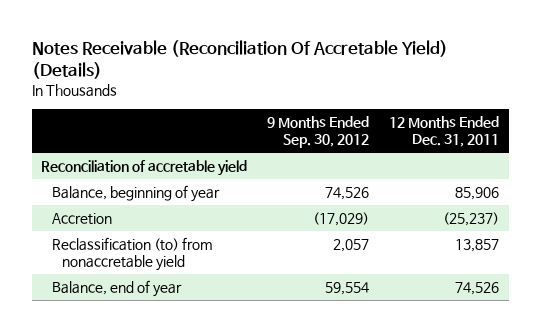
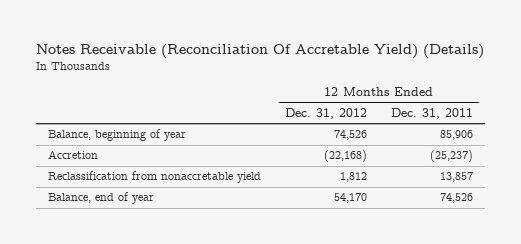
[267,116,370,149] 9 Months Ended Sep. 30, 2012 -> none
none -> [285,108,368,120] Dec. 31, 2012
[41,160,248,177] Reconciliation of accretable yield -> none
[51,237,212,272] Reclassification (to) from nonaccretable yield -> [47,171,261,184] Reclassification from nonaccretable yield

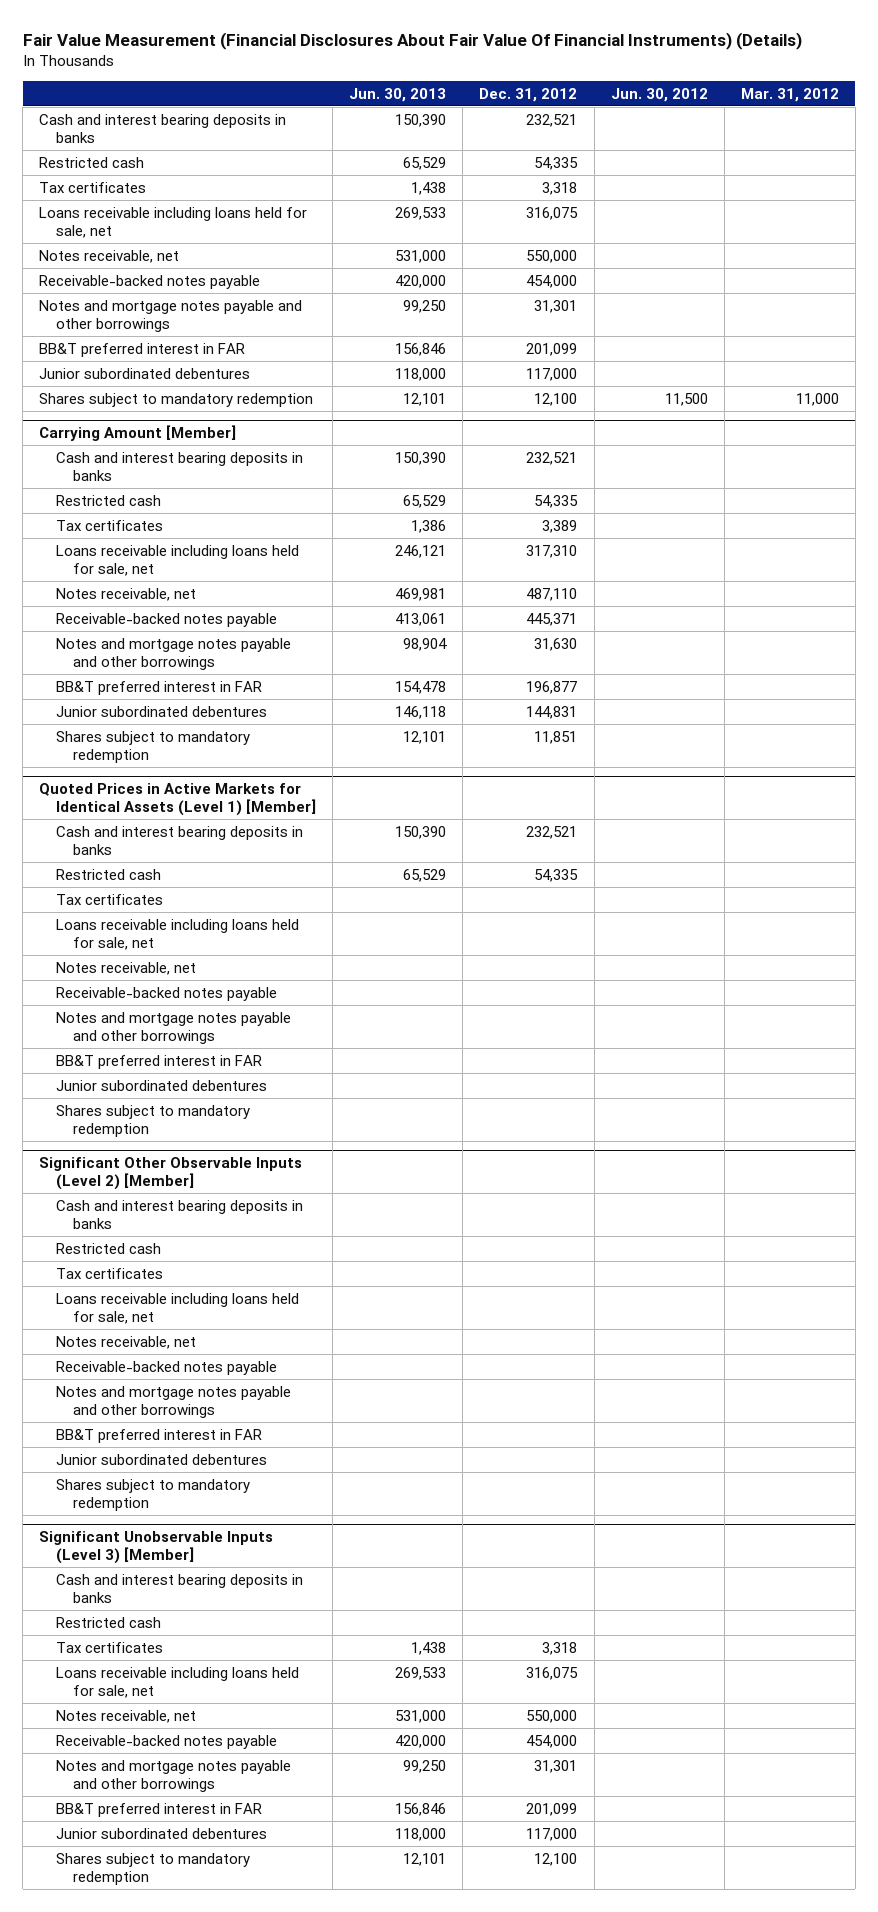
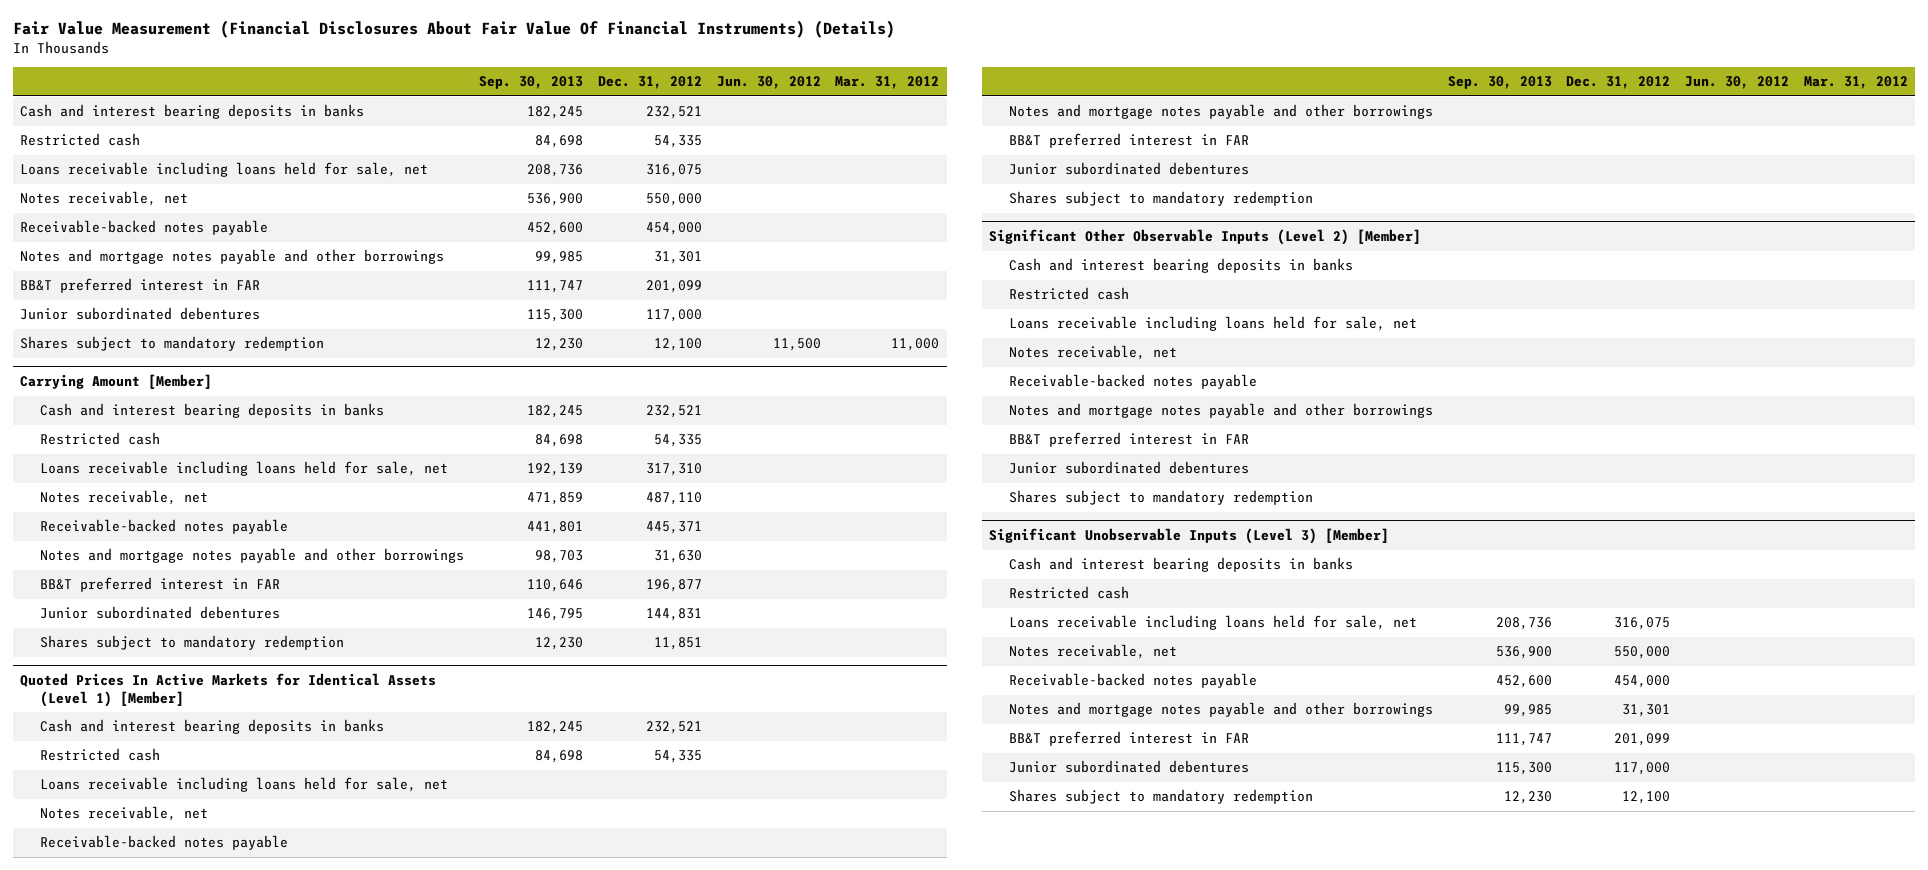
[349,87,447,102] Jun. 30, 2013 -> none
none -> [478,76,583,90] Sep. 30, 2013
[39,181,147,193] Tax certificates -> none
[56,519,164,531] Tax certificates -> none
[39,782,317,816] Quoted Prices in Active Markets for Identical Assets (Level 1) [Member] -> [20,673,437,708] Quoted Prices In Active Markets for Identical Assets (Level 1) [Member]
[56,893,164,905] Tax certificates -> none
[56,1267,164,1279] Tax certificates -> none
[56,1641,164,1653] Tax certificates -> none

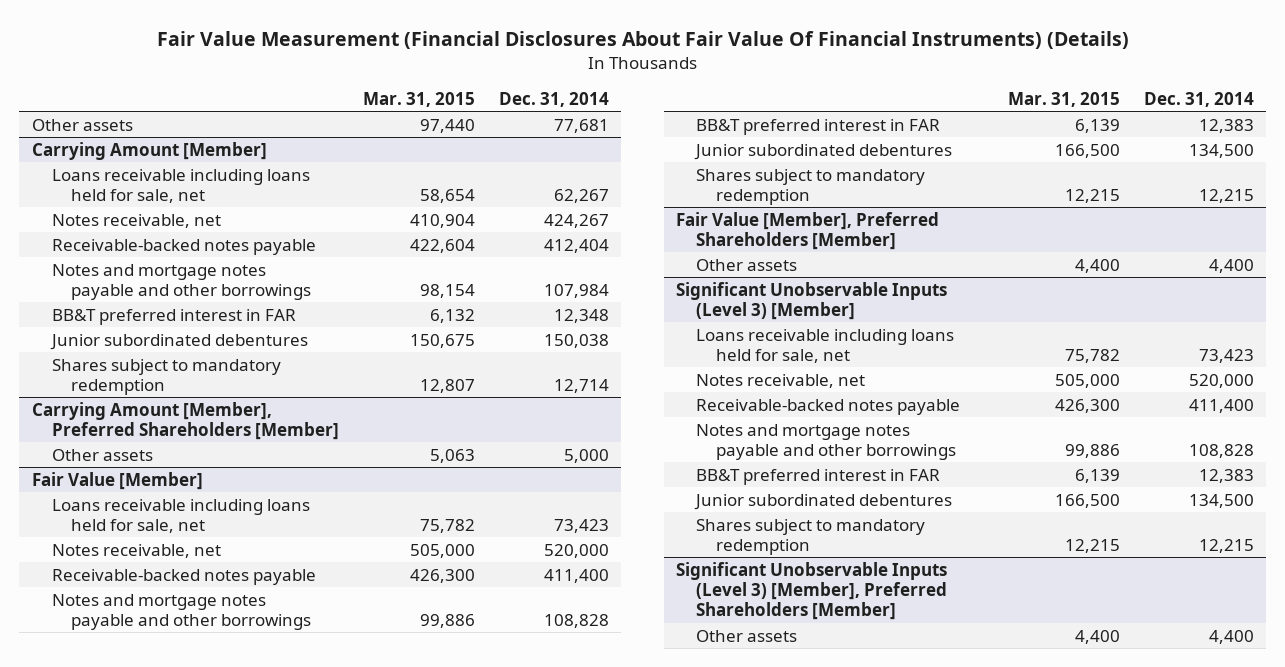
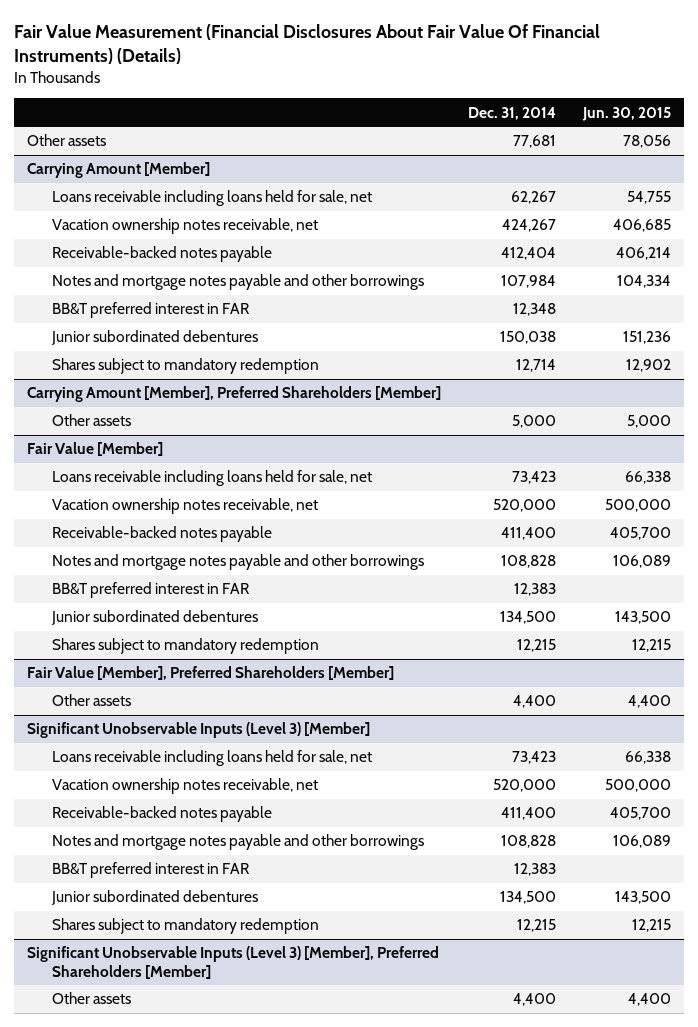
[362,91,475,107] Mar. 31, 2015 -> none
none -> [581,106,671,121] Jun. 30, 2015
[51,213,221,228] Notes receivable, net -> [51,218,318,235] Vacation ownership notes receivable, net
[51,543,221,558] Notes receivable, net -> [51,498,318,515] Vacation ownership notes receivable, net
[696,373,866,388] Notes receivable, net -> [51,778,318,795] Vacation ownership notes receivable, net

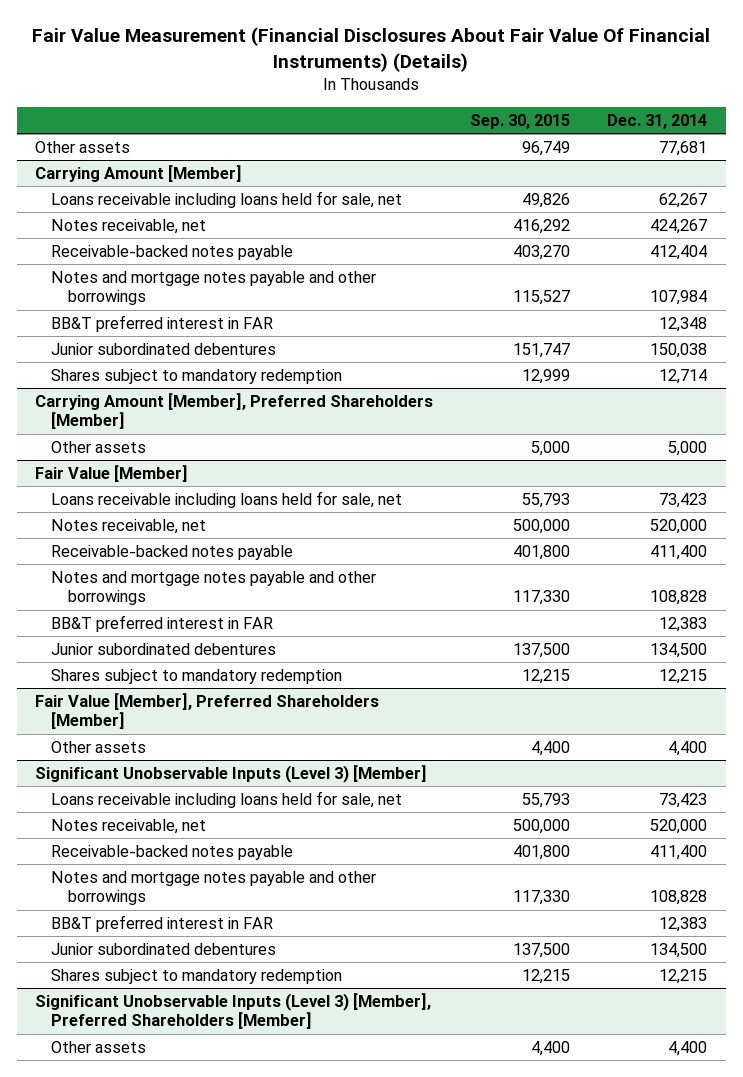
[581,106,671,121] Jun. 30, 2015 -> none
none -> [470,113,571,129] Sep. 30, 2015
[51,218,318,235] Vacation ownership notes receivable, net -> [51,219,207,235] Notes receivable, net
[51,498,318,515] Vacation ownership notes receivable, net -> [51,519,207,535] Notes receivable, net
[51,778,318,795] Vacation ownership notes receivable, net -> [51,819,207,835] Notes receivable, net

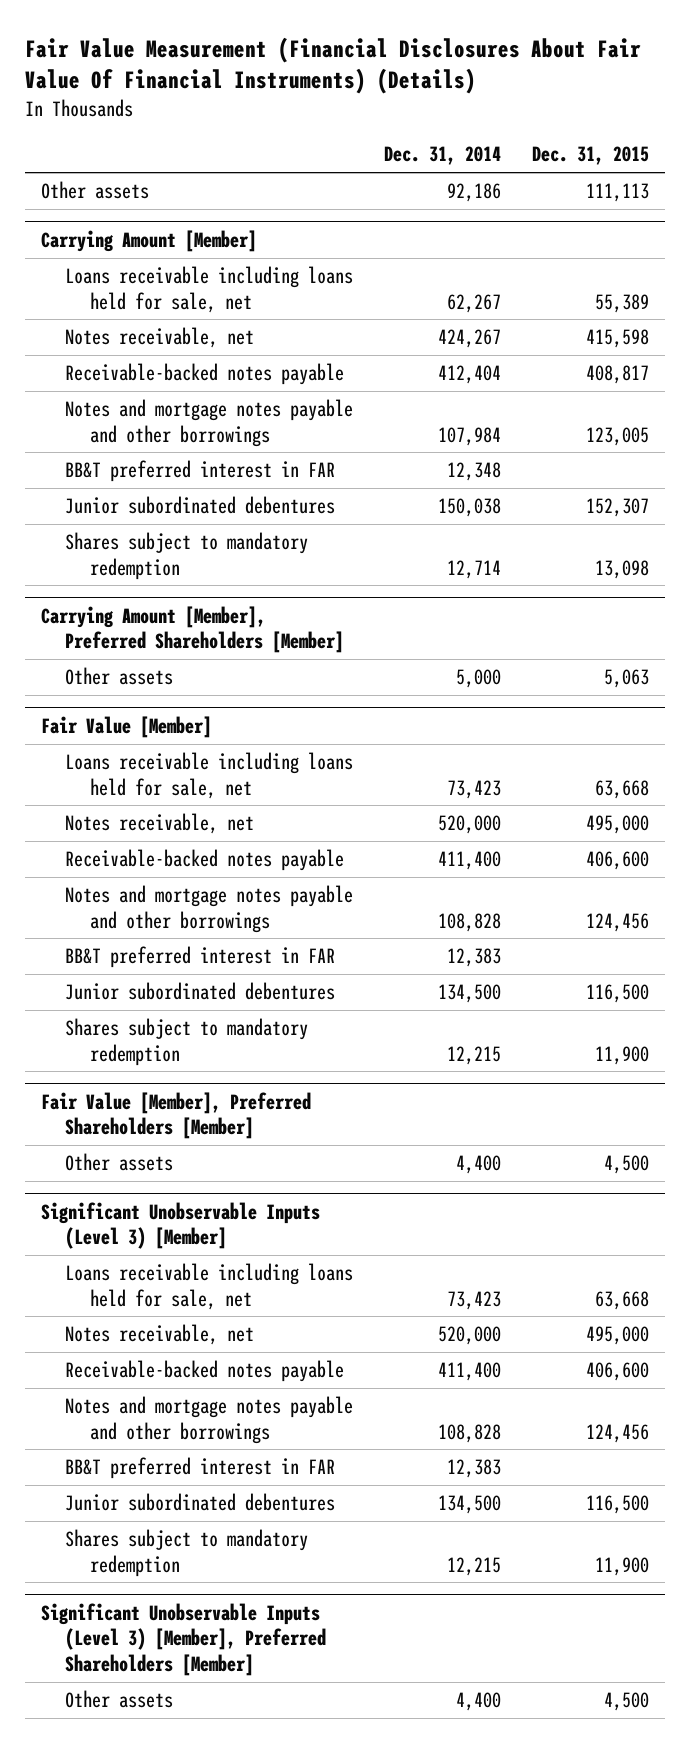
[470,113,571,129] Sep. 30, 2015 -> none
none -> [532,146,650,166] Dec. 31, 2015
[659,141,708,157] 77,681 -> [447,183,502,203] 92,186

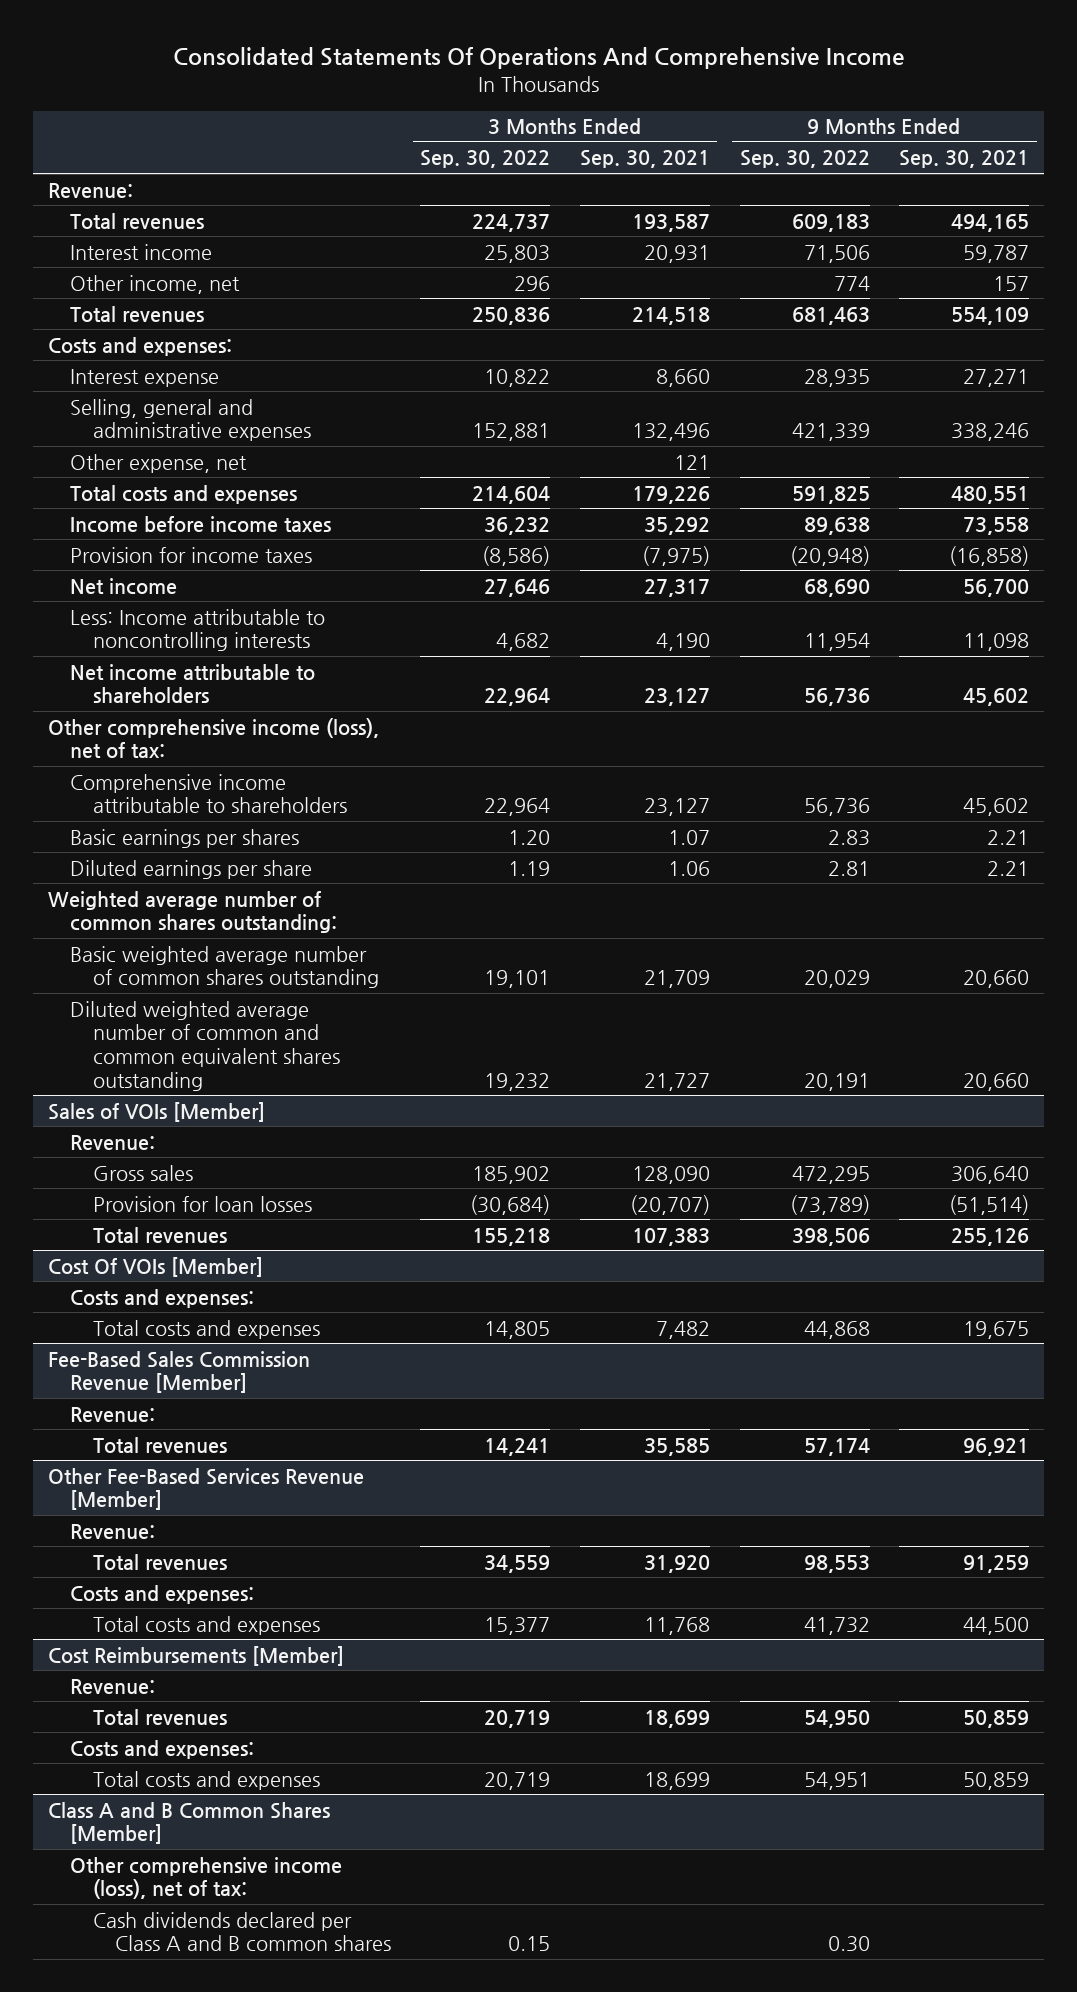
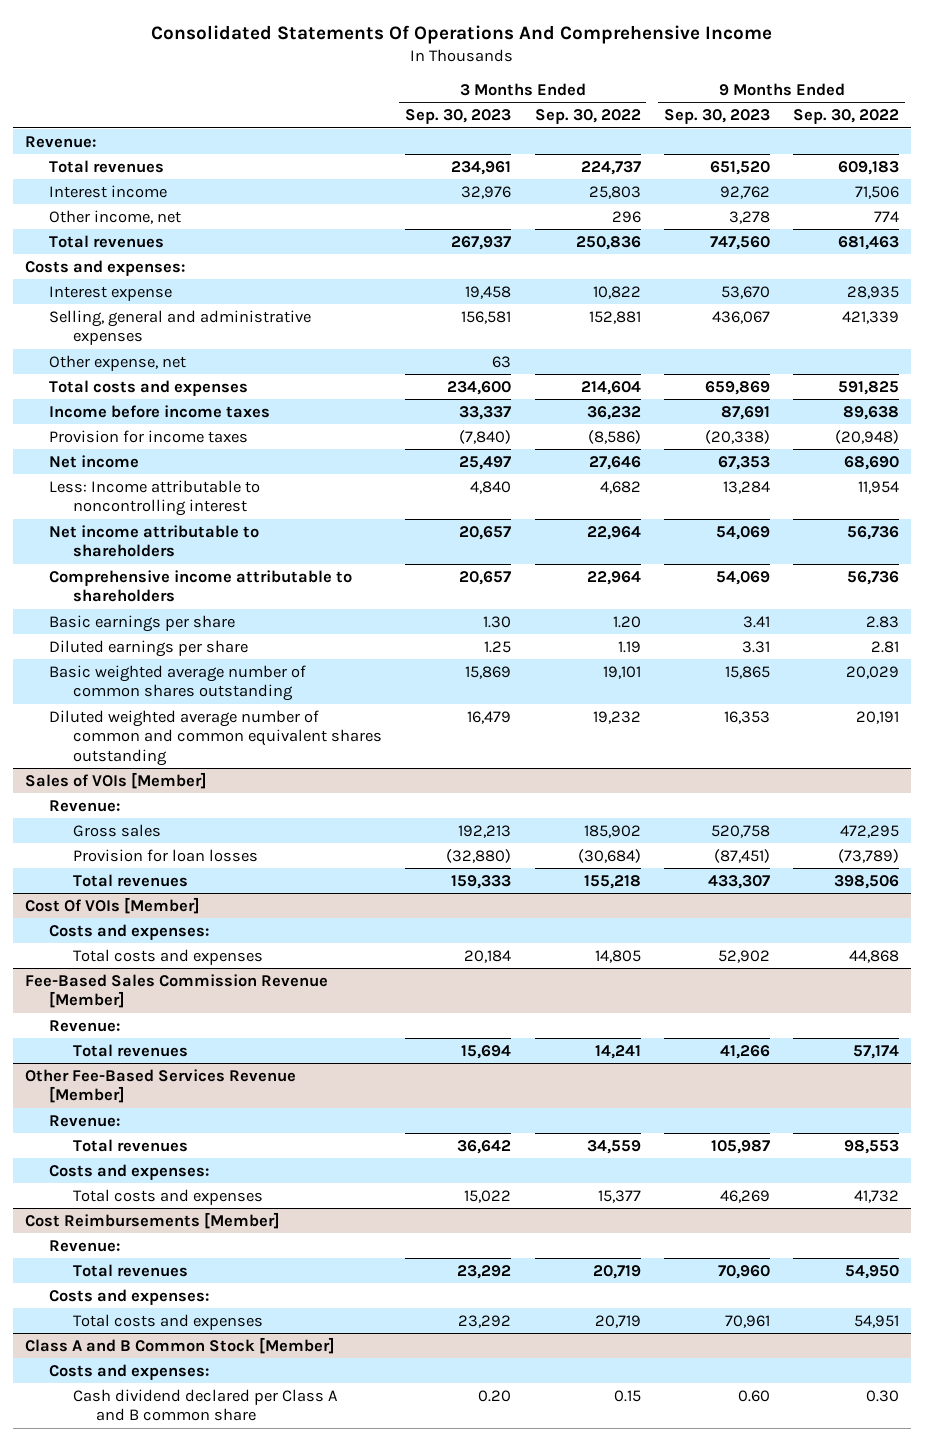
[580,150,711,169] Sep. 30, 2021 -> none
[899,150,1030,169] Sep. 30, 2021 -> none
none -> [405,109,512,125] Sep. 30, 2023
none -> [663,109,770,125] Sep. 30, 2023
[70,608,326,652] Less: Income attributable to noncontrolling interests -> [48,479,260,517] Less: Income attributable to noncontrolling interest
[48,717,380,759] Other comprehensive income (loss), net of tax: -> none
[70,828,300,848] Basic earnings per shares -> [48,614,235,632] Basic earnings per share
[48,890,338,934] Weighted average number of common shares outstanding: -> none
[70,1856,343,1900] Other comprehensive income (loss), net of tax: -> none
[48,1801,331,1845] Class A and B Common Shares [Member] -> [25,1336,336,1354] Class A and B Common Stock [Member]
none -> [48,1363,209,1380] Costs and expenses:
[92,1911,391,1952] Cash dividends declared per Class A and B common shares -> [72,1388,338,1422] Cash dividend declared per Class A and B common share

